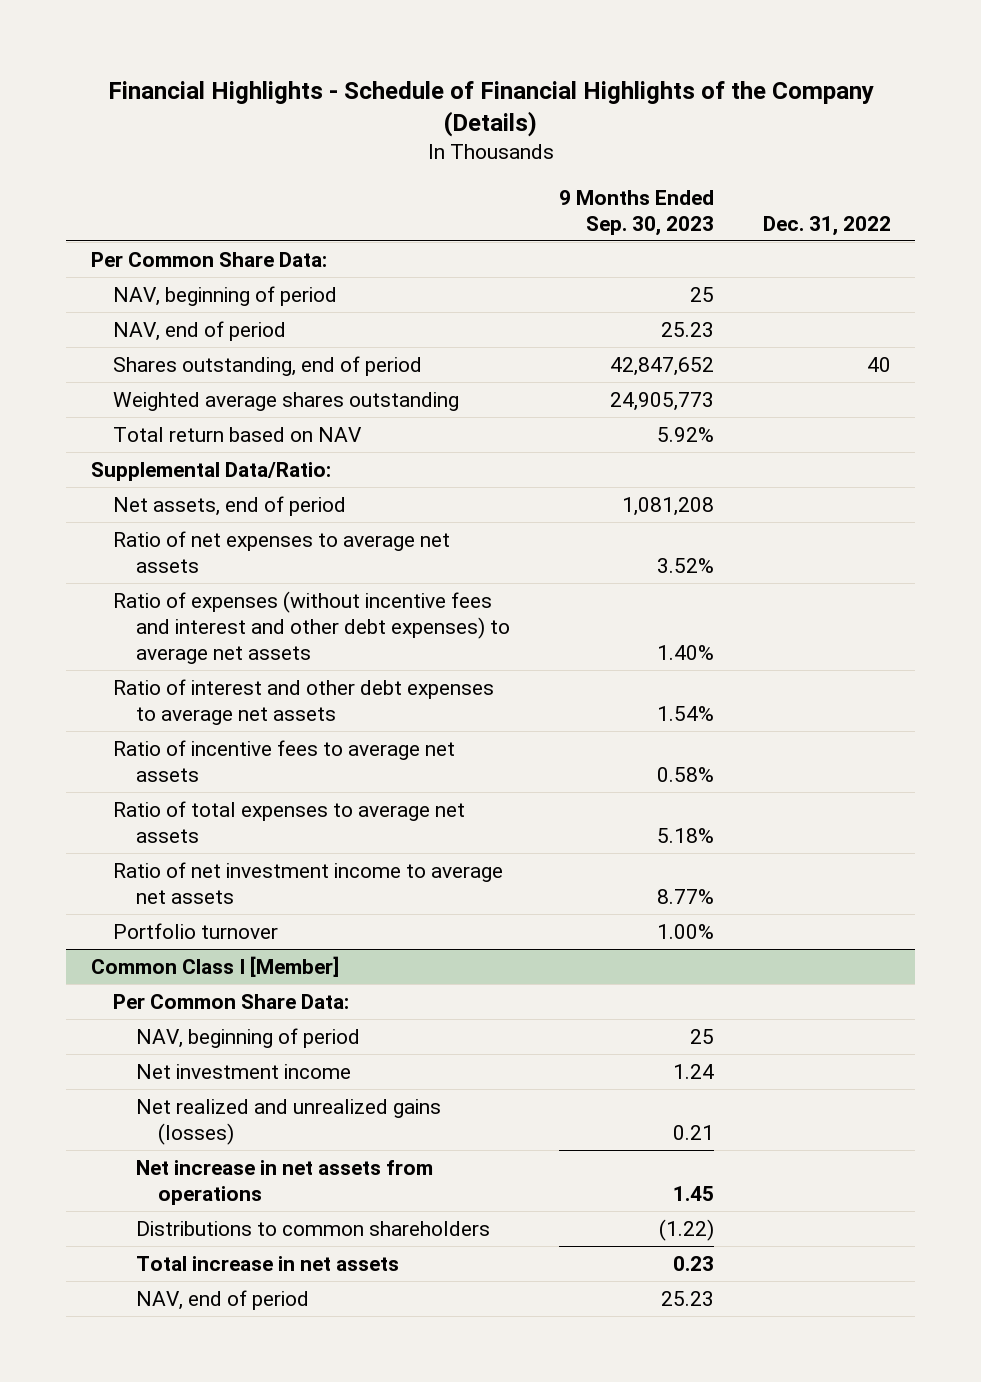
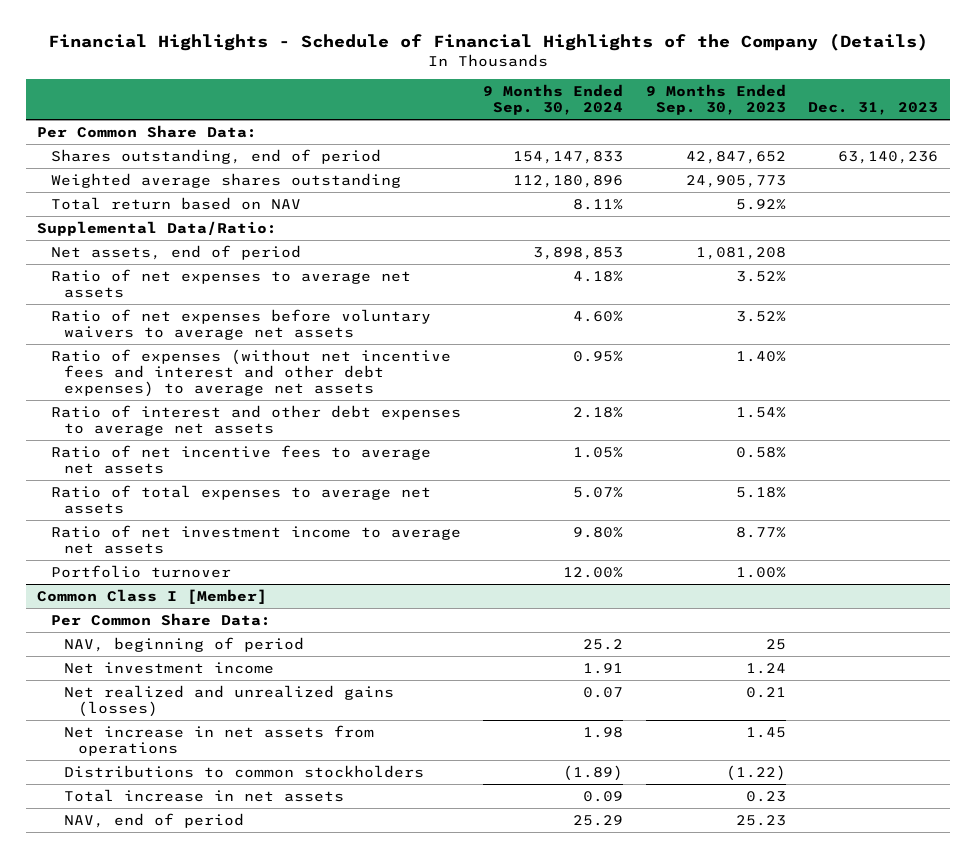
[762,215,891,236] Dec. 31, 2022 -> none
none -> [483,84,624,116] 9 Months Ended Sep. 30, 2024
none -> [808,102,939,116] Dec. 31, 2023
[113,285,338,306] NAV, beginning of period -> none
[113,320,287,341] NAV, end of period -> none
none -> [50,308,431,340] Ratio of net expenses before voluntary waivers to average net assets
[113,590,510,664] Ratio of expenses (without incentive fees and interest and other debt expenses) to average net assets -> [50,348,451,397] Ratio of expenses (without net incentive fees and interest and other debt expenses) to average net assets
[113,739,456,782] Ratio of incentive fees to average net assets -> [50,444,431,474] Ratio of net incentive fees to average net assets
[135,1220,490,1236] Distributions to common shareholders -> [64,764,425,778] Distributions to common stockholders

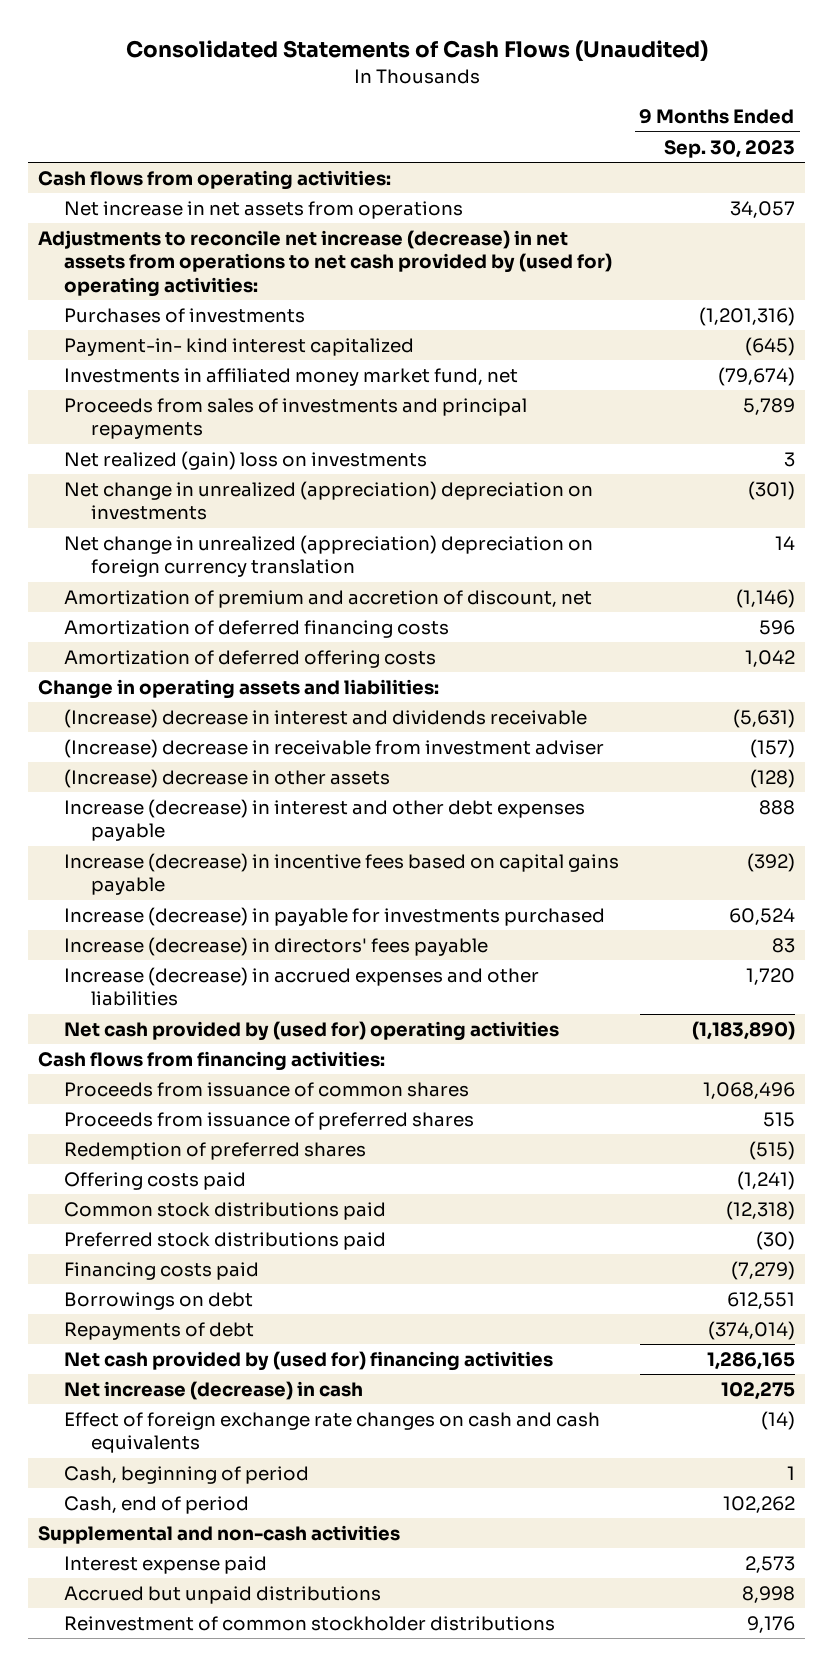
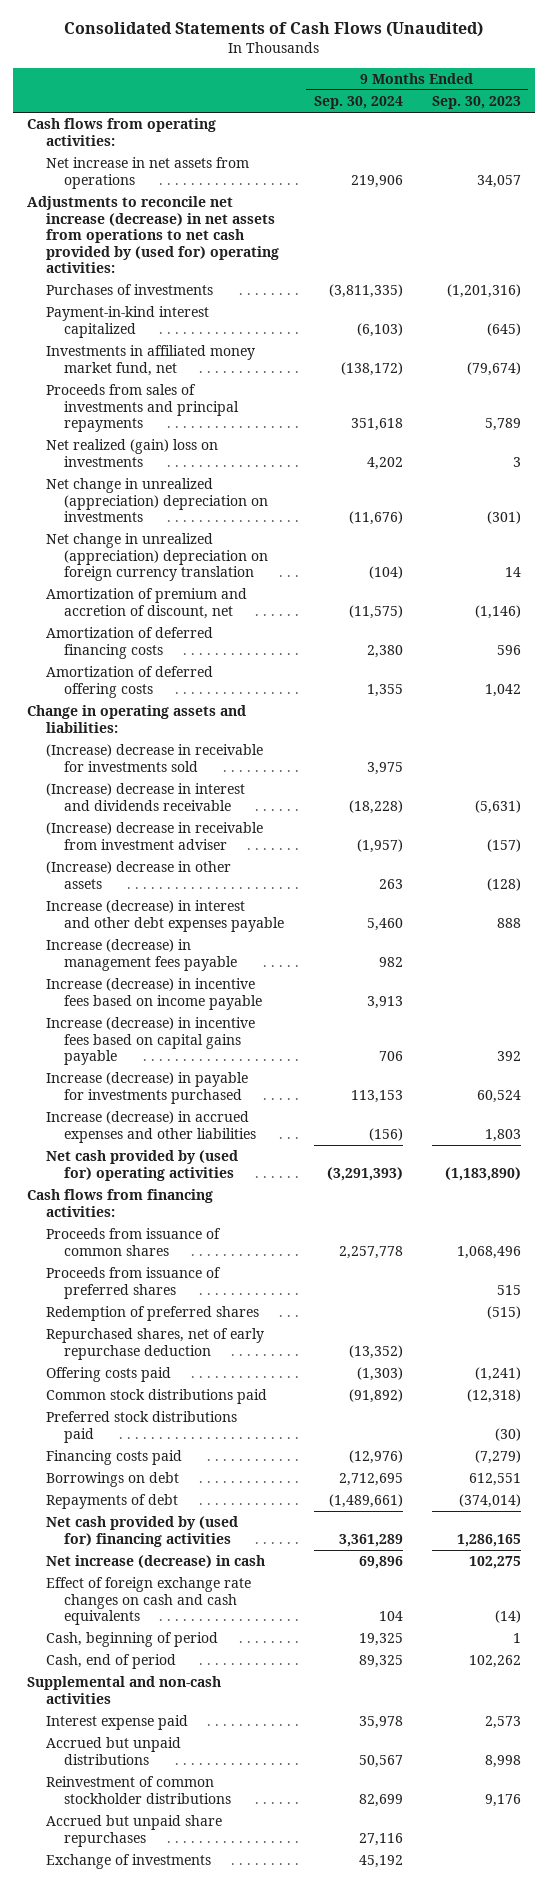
none -> [313,96,403,110] Sep. 30, 2024
[64,338,415,357] Payment-in- kind interest capitalized -> [45,306,209,338] Payment-in-kind interest capitalized
none -> [45,744,263,772] (Increase) decrease in receivable for investments sold
none -> [45,939,238,971] Increase (decrease) in management fees payable
none -> [45,978,263,1010] Increase (decrease) in incentive fees based on income payable
[746,853,795,873] (392) -> [496,1051,521,1062] 392
[64,937,489,957] Increase (decrease) in directors' fees payable -> none
[745,968,795,986] 1,720 -> [484,1128,521,1142] 1,803
none -> [45,1328,264,1360] Repurchased shares, net of early repurchase deduction
none -> [45,1815,222,1847] Accrued but unpaid share repurchases
none -> [45,1854,211,1870] Exchange of investments

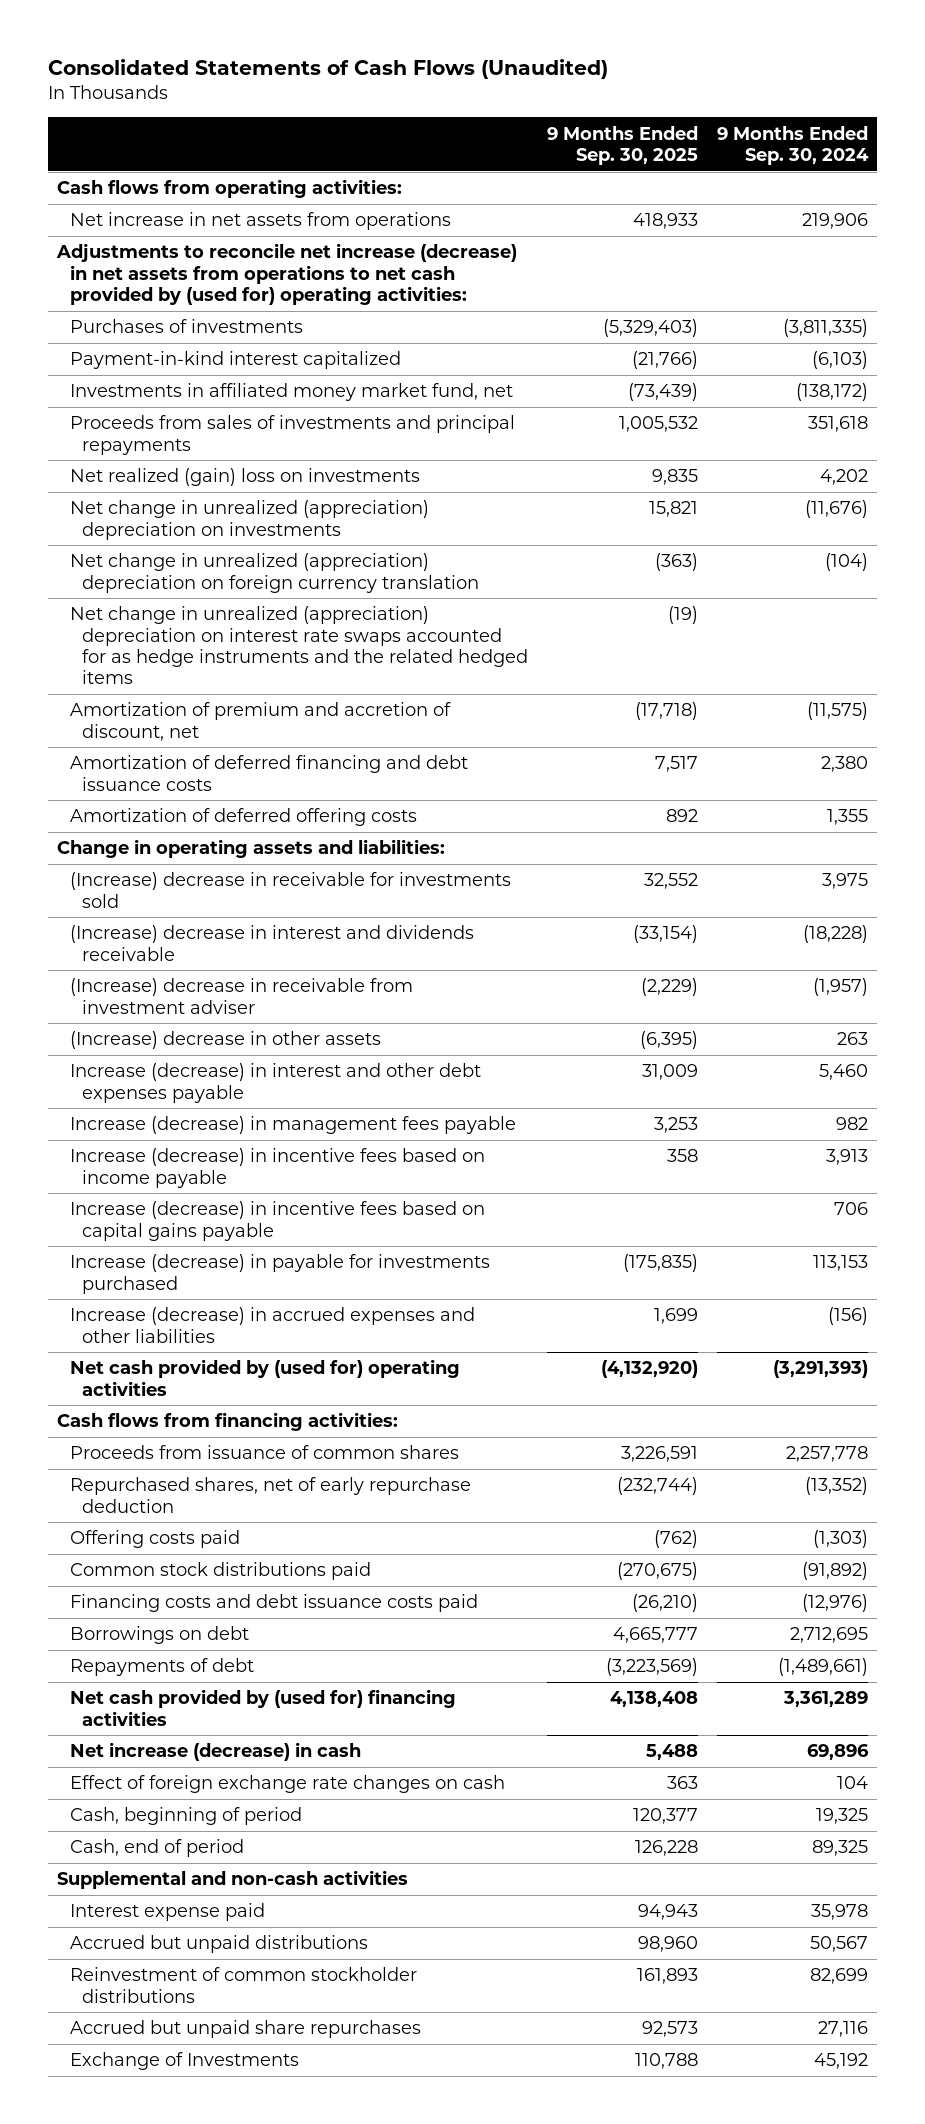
[431,96,521,110] Sep. 30, 2023 -> none
none -> [547,125,699,165] 9 Months Ended Sep. 30, 2025
none -> [69,606,529,684] Net change in unrealized (appreciation) depreciation on interest rate swaps accounted for as hedge instruments and the related hedged items
[45,627,213,659] Amortization of deferred financing costs -> [69,755,468,791] Amortization of deferred financing and debt issuance costs
[45,1267,221,1299] Proceeds from issuance of preferred shares -> none
[45,1306,259,1322] Redemption of preferred shares -> none
[45,1411,237,1443] Preferred stock distributions paid -> none
[45,1450,182,1466] Financing costs paid -> [69,1594,478,1613] Financing costs and debt issuance costs paid
[45,1577,251,1626] Effect of foreign exchange rate changes on cash and cash equivalents -> [69,1775,505,1794] Effect of foreign exchange rate changes on cash
[45,1854,211,1870] Exchange of investments -> [69,2052,299,2071] Exchange of Investments

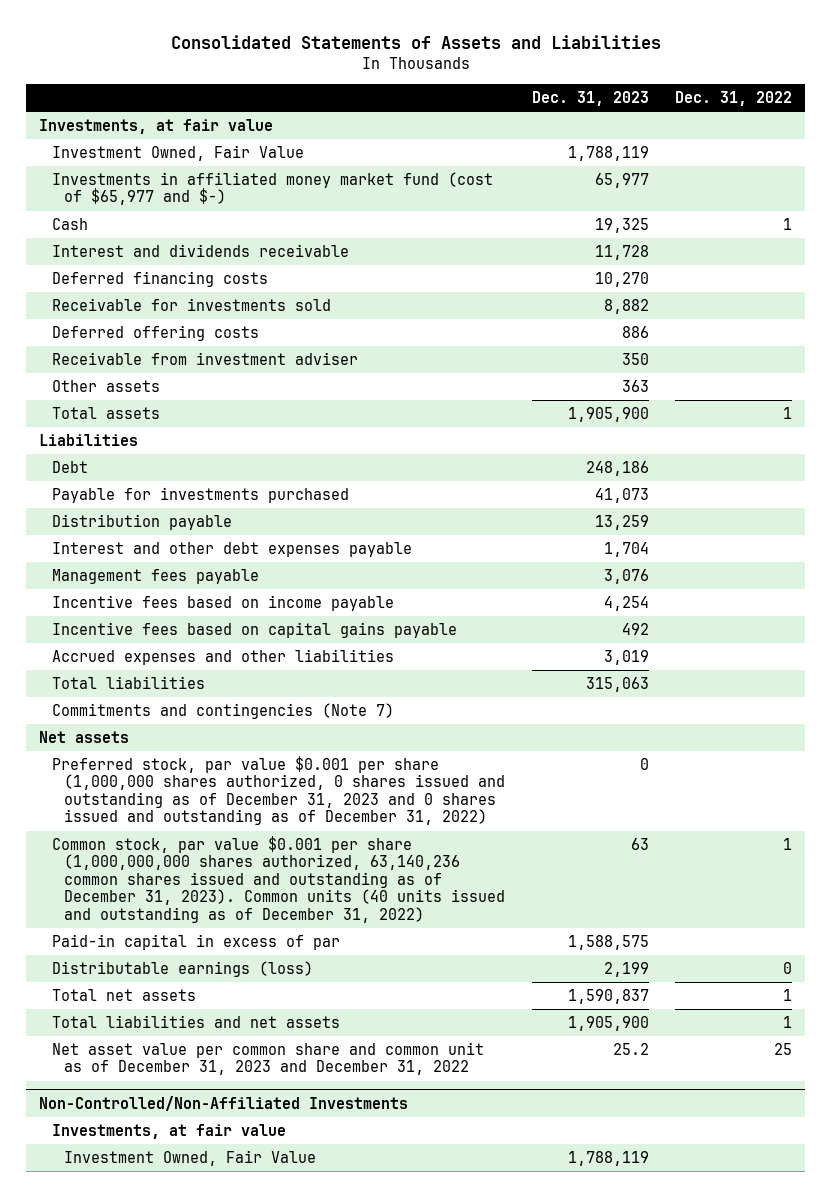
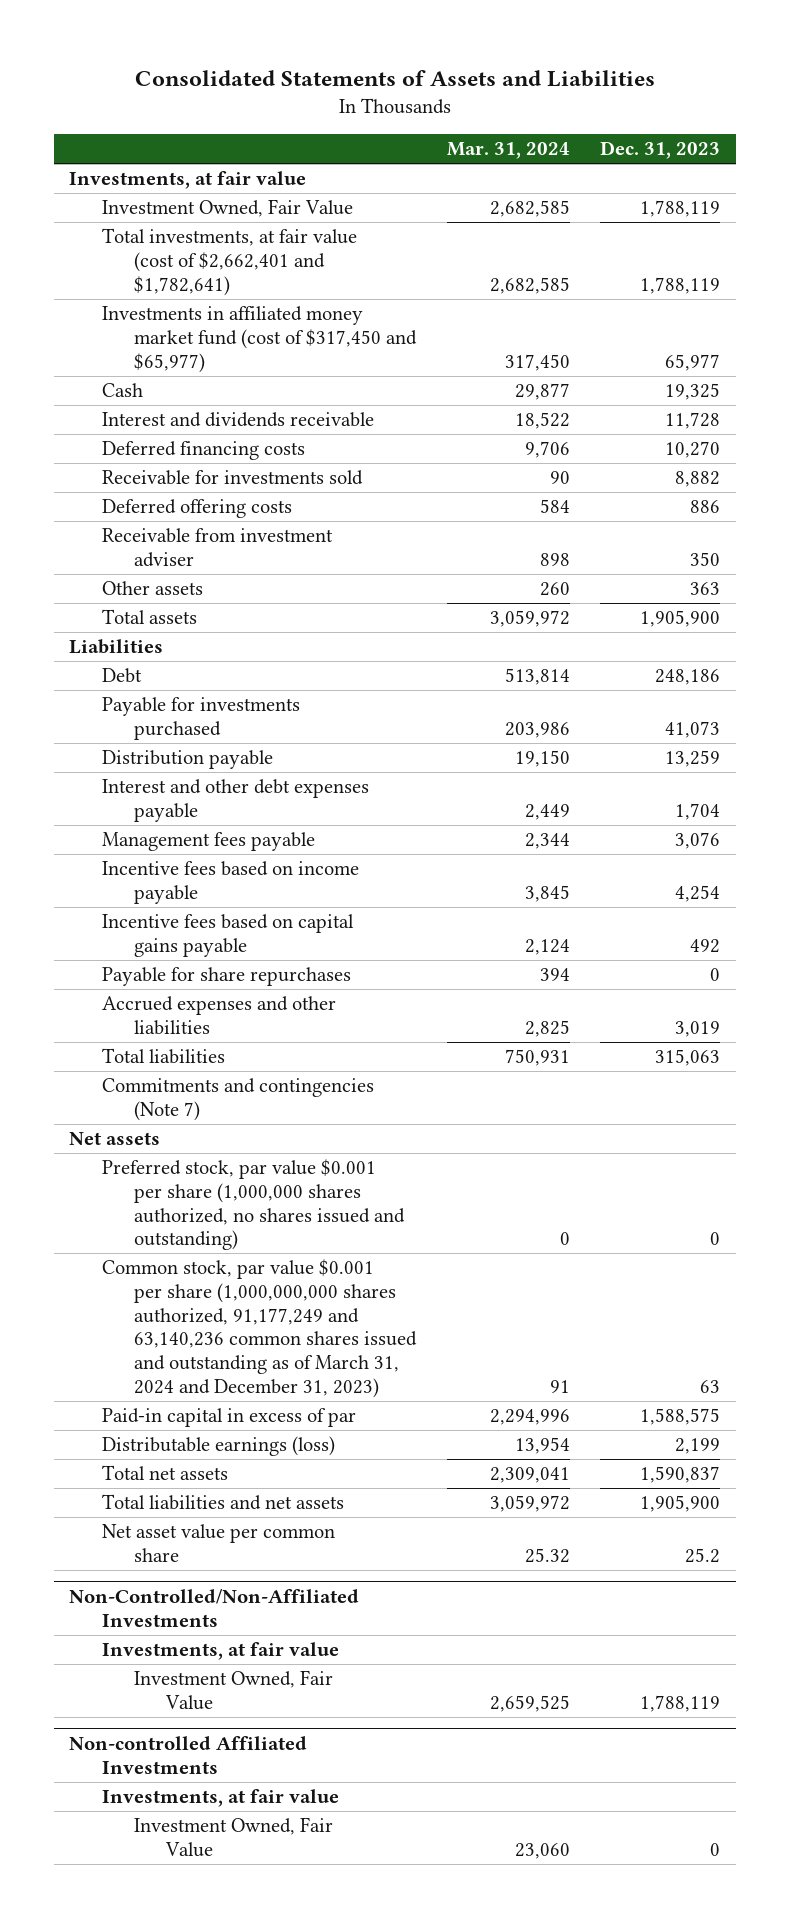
[674,91,792,107] Dec. 31, 2022 -> none
none -> [446,142,570,160] Mar. 31, 2024
none -> [101,228,357,296] Total investments, at fair value (cost of $2,662,401 and $1,782,641)
[51,171,493,206] Investments in affiliated money market fund (cost of $65,977 and $-) -> [101,306,417,373] Investments in affiliated money market fund (cost of $317,450 and $65,977)
none -> [101,967,351,987] Payable for share repurchases
[51,755,506,826] Preferred stock, par value $0.001 per share (1,000,000 shares authorized, 0 shares issued and outstanding as of December 31, 2023 and 0 shares issued and outstanding as of December 31, 2022) -> [101,1159,405,1251] Preferred stock, par value $0.001 per share (1,000,000 shares authorized, no shares issued and outstanding)
[51,835,506,923] Common stock, par value $0.001 per share (1,000,000,000 shares authorized, 63,140,236 common shares issued and outstanding as of December 31, 2023). Common units (40 units issued and outstanding as of December 31, 2022) -> [101,1259,417,1398] Common stock, par value $0.001 per share (1,000,000,000 shares authorized, 91,177,249 and 63,140,236 common shares issued and outstanding as of March 31, 2024 and December 31, 2023)
[51,1041,484,1076] Net asset value per common share and common unit as of December 31, 2023 and December 31, 2022 -> [101,1524,335,1563] Net asset value per common share
none -> [69,1736,308,1774] Non-controlled Affiliated Investments
none -> [101,1789,339,1808] Investments, at fair value
none -> [133,1817,333,1858] Investment Owned, Fair Value

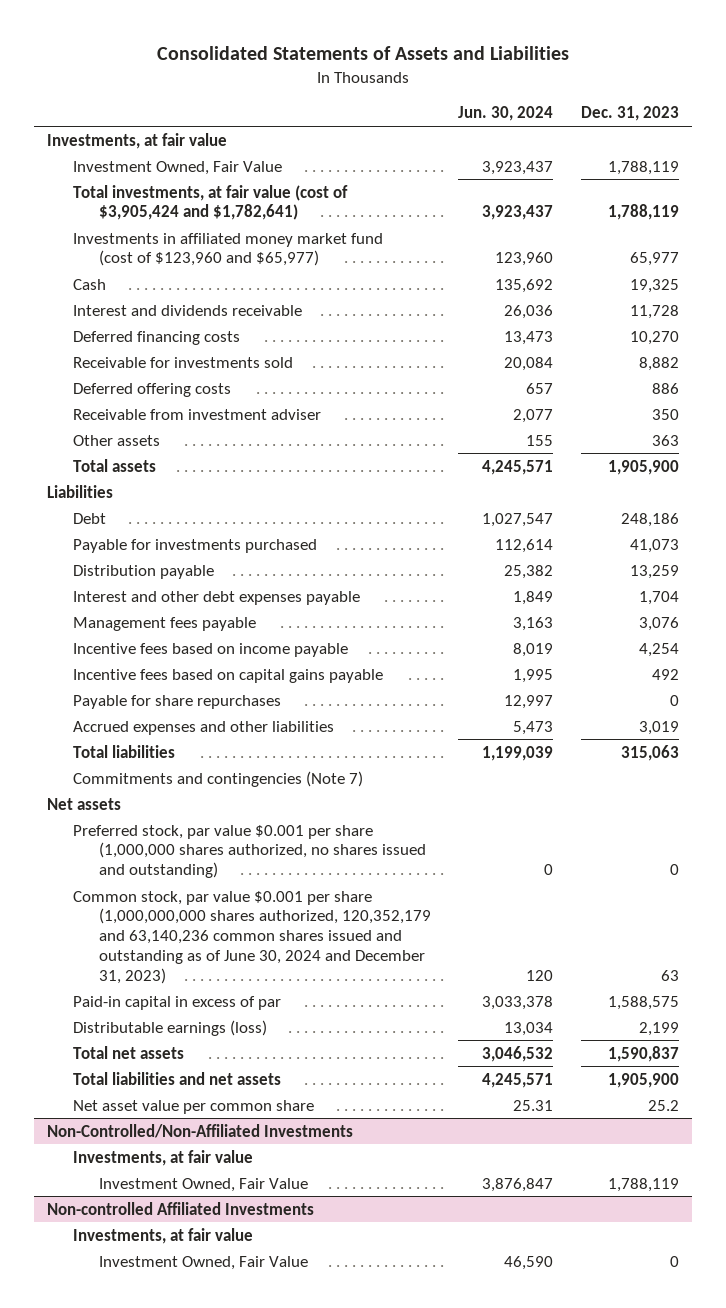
[446,142,570,160] Mar. 31, 2024 -> none
none -> [458,106,554,122] Jun. 30, 2024
[101,228,357,296] Total investments, at fair value (cost of $2,662,401 and $1,782,641) -> [72,184,348,221] Total investments, at fair value (cost of $3,905,424 and $1,782,641)
[101,306,417,373] Investments in affiliated money market fund (cost of $317,450 and $65,977) -> [72,232,383,267] Investments in affiliated money market fund (cost of $123,960 and $65,977)
[101,1259,417,1398] Common stock, par value $0.001 per share (1,000,000,000 shares authorized, 91,177,249 and 63,140,236 common shares issued and outstanding as of March 31, 2024 and December 31, 2023) -> [72,890,431,984] Common stock, par value $0.001 per share (1,000,000,000 shares authorized, 120,352,179 and 63,140,236 common shares issued and outstanding as of June 30, 2024 and December 31, 2023)

